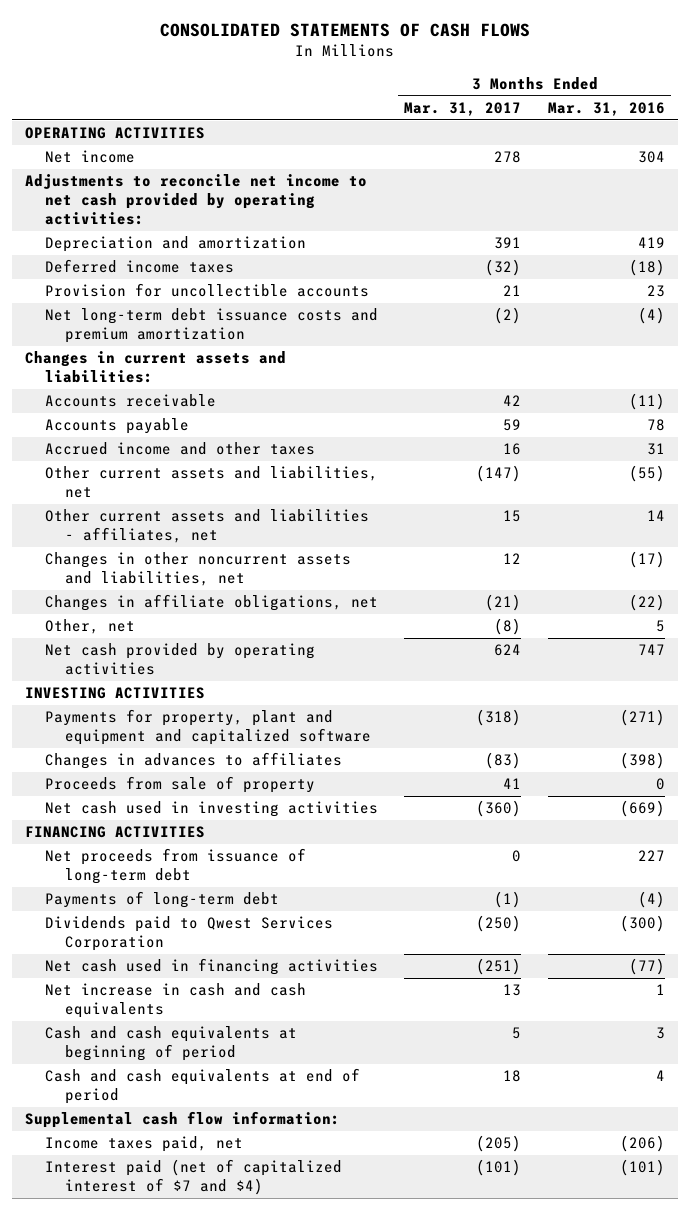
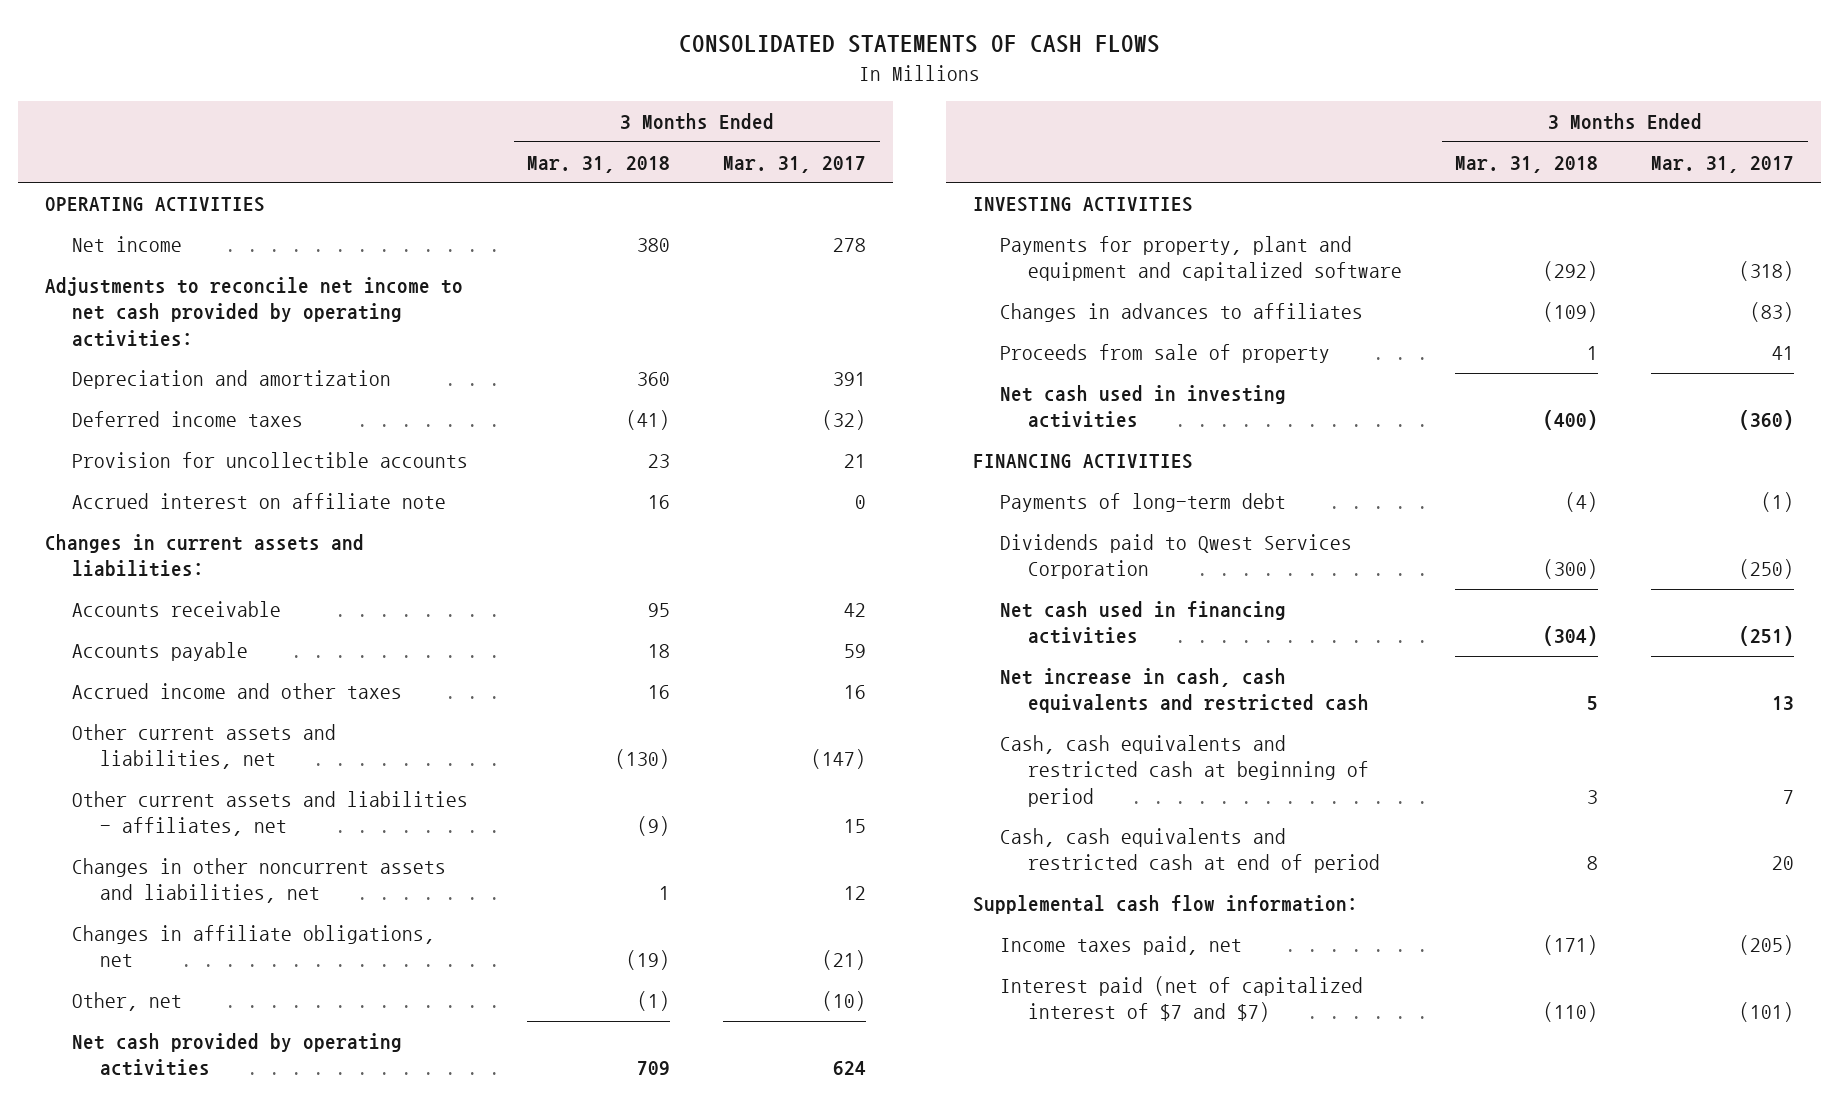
[547,102,665,117] Mar. 31, 2016 -> none
none -> [526,155,670,173] Mar. 31, 2018
[45,308,379,344] Net long-term debt issuance costs and premium amortization -> none
none -> [72,493,447,510] Accrued interest on affiliate note
[494,618,522,636] (8) -> [822,991,867,1012] (10)
[45,848,307,885] Net proceeds from issuance of long-term debt -> none
[45,983,307,1019] Net increase in cash and cash equivalents -> [1000,668,1369,714] Net increase in cash, cash equivalents and restricted cash
[45,1026,298,1062] Cash and cash equivalents at beginning of period -> [1000,735,1369,807] Cash, cash equivalents and restricted cash at beginning of period
[512,1027,522,1040] 5 -> [1783,789,1795,804] 7
[45,1068,361,1105] Cash and cash equivalents at end of period -> [1000,828,1380,874] Cash, cash equivalents and restricted cash at end of period
[503,1070,522,1083] 18 -> [1772,856,1795,871] 20
[45,1159,343,1196] Interest paid (net of capitalized interest of $7 and $4) -> [1000,976,1364,1023] Interest paid (net of capitalized interest of $7 and $7)

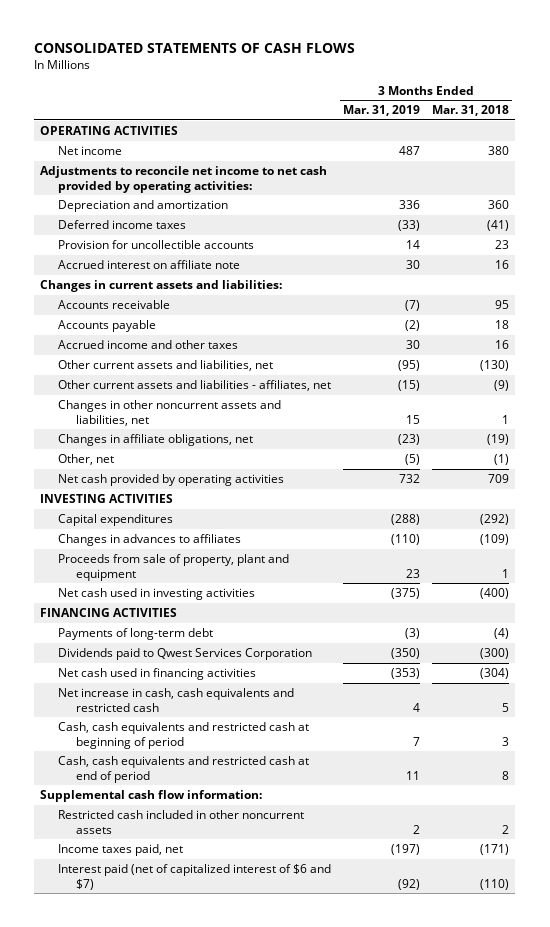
[723,155,867,173] Mar. 31, 2017 -> none
none -> [343,105,421,117] Mar. 31, 2019
[1000,236,1402,282] Payments for property, plant and equipment and capitalized software -> [58,513,174,526] Capital expenditures
[1000,344,1331,364] Proceeds from sale of property -> [58,553,290,581] Proceeds from sale of property, plant and equipment
none -> [58,809,305,834] Restricted cash included in other noncurrent assets
[1000,976,1364,1023] Interest paid (net of capitalized interest of $7 and $7) -> [58,863,332,890] Interest paid (net of capitalized interest of $6 and $7)

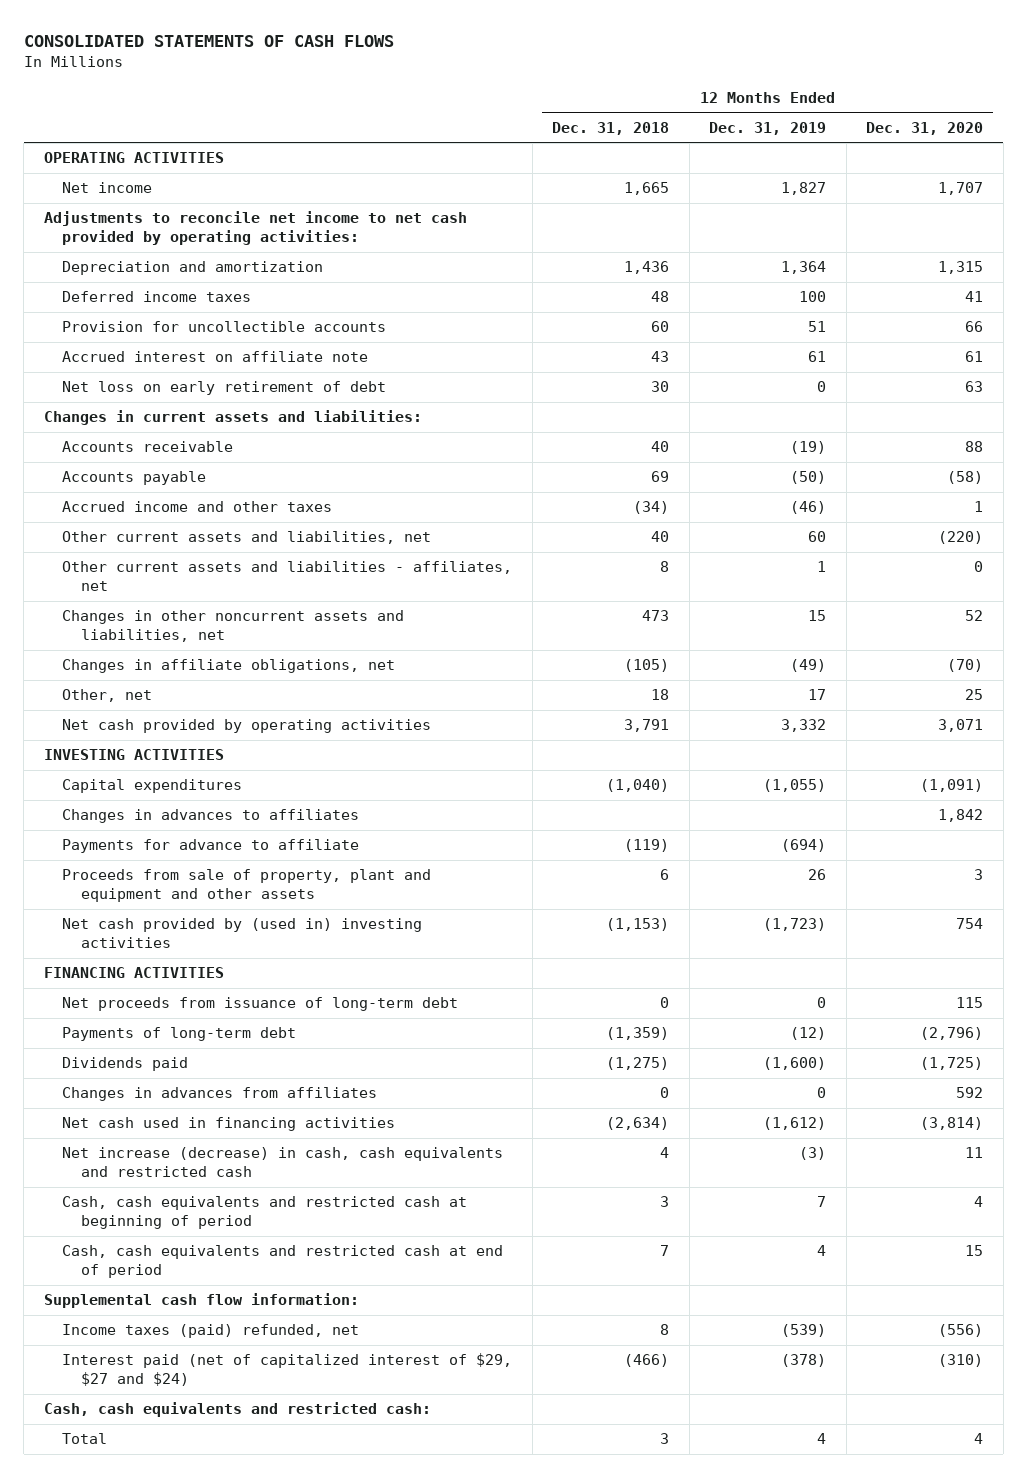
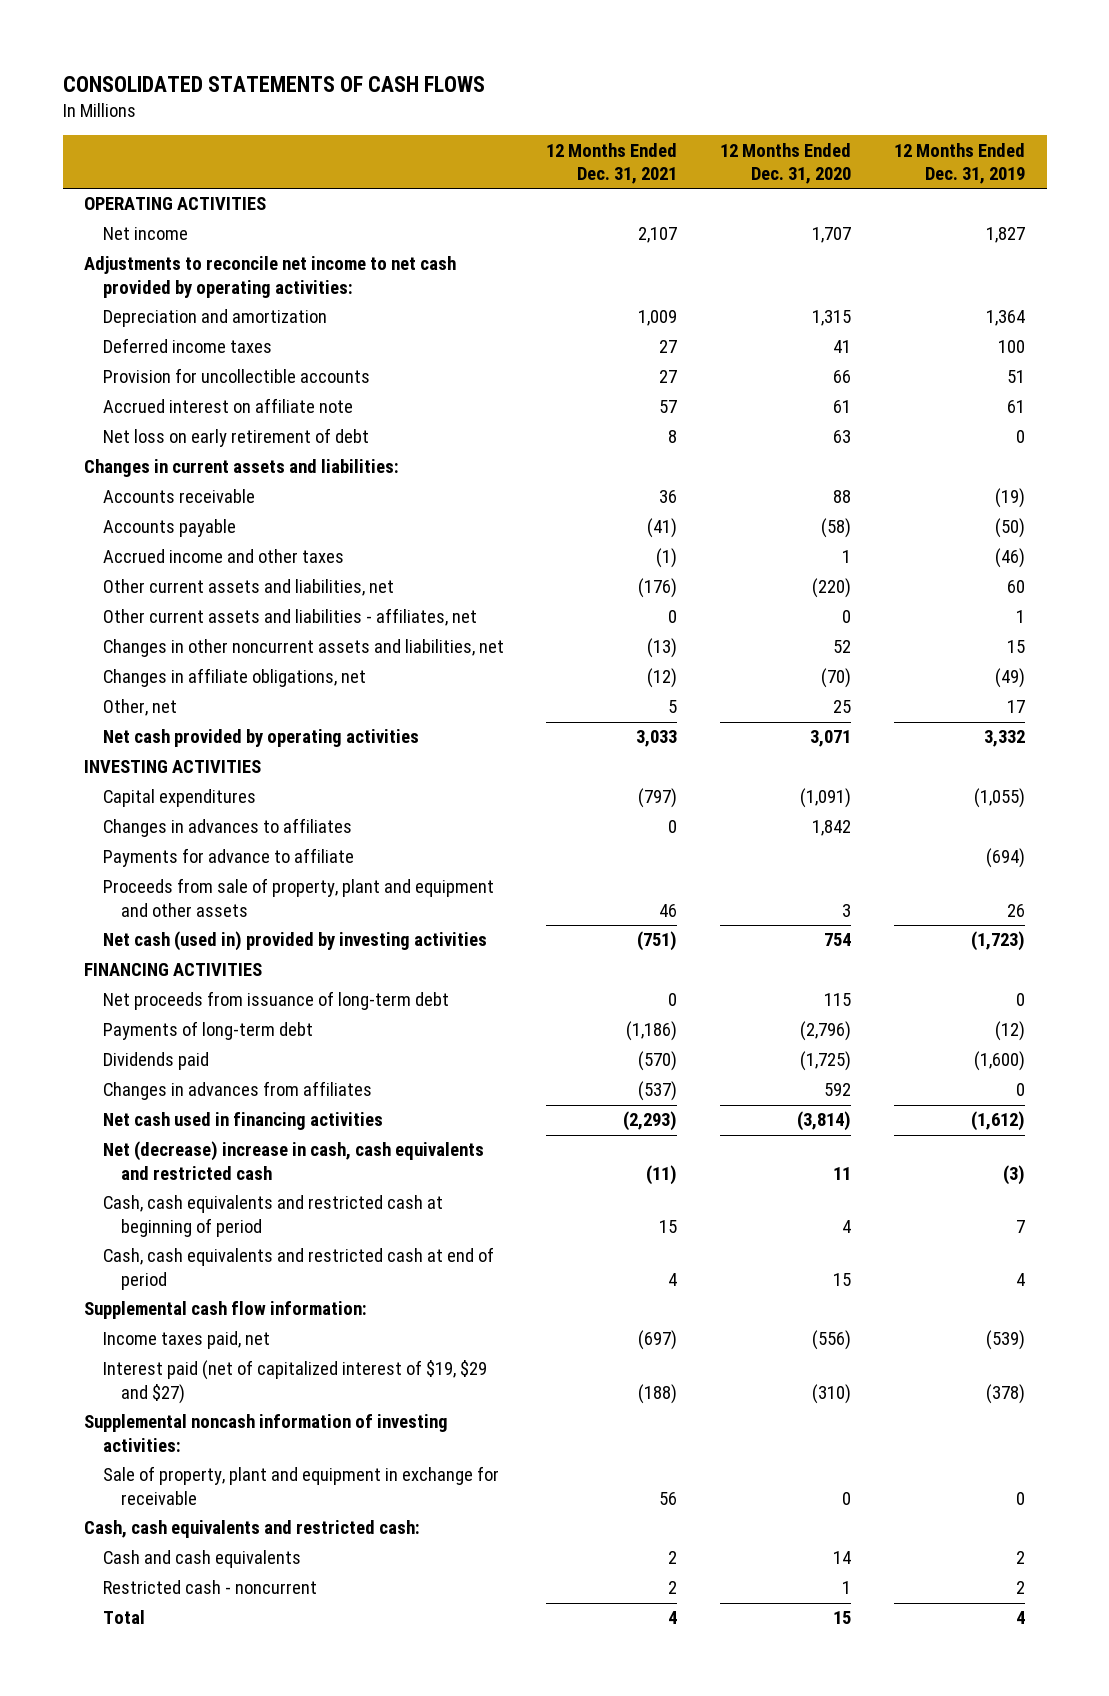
[552,121,670,135] Dec. 31, 2018 -> none
none -> [546,142,678,185] 12 Months Ended Dec. 31, 2021
[62,918,423,949] Net cash provided by (used in) investing activities -> [102,931,487,952] Net cash (used in) provided by investing activities
[62,1147,504,1178] Net increase (decrease) in cash, cash equivalents and restricted cash -> [102,1141,484,1181] Net (decrease) increase in cash, cash equivalents and restricted cash
[62,1324,360,1339] Income taxes (paid) refunded, net -> [102,1331,270,1350] Income taxes paid, net
[62,1353,513,1387] Interest paid (net of capitalized interest of $29, $27 and $24) -> [102,1360,487,1405] Interest paid (net of capitalized interest of $19, $29 and $27)
none -> [84,1414,449,1453] Supplemental noncash information of investing activities:
none -> [102,1466,499,1506] Sale of property, plant and equipment in exchange for receivable
none -> [102,1550,301,1569] Cash and cash equivalents
none -> [102,1580,317,1595] Restricted cash - noncurrent
[974,1433,984,1445] 4 -> [833,1611,852,1625] 15

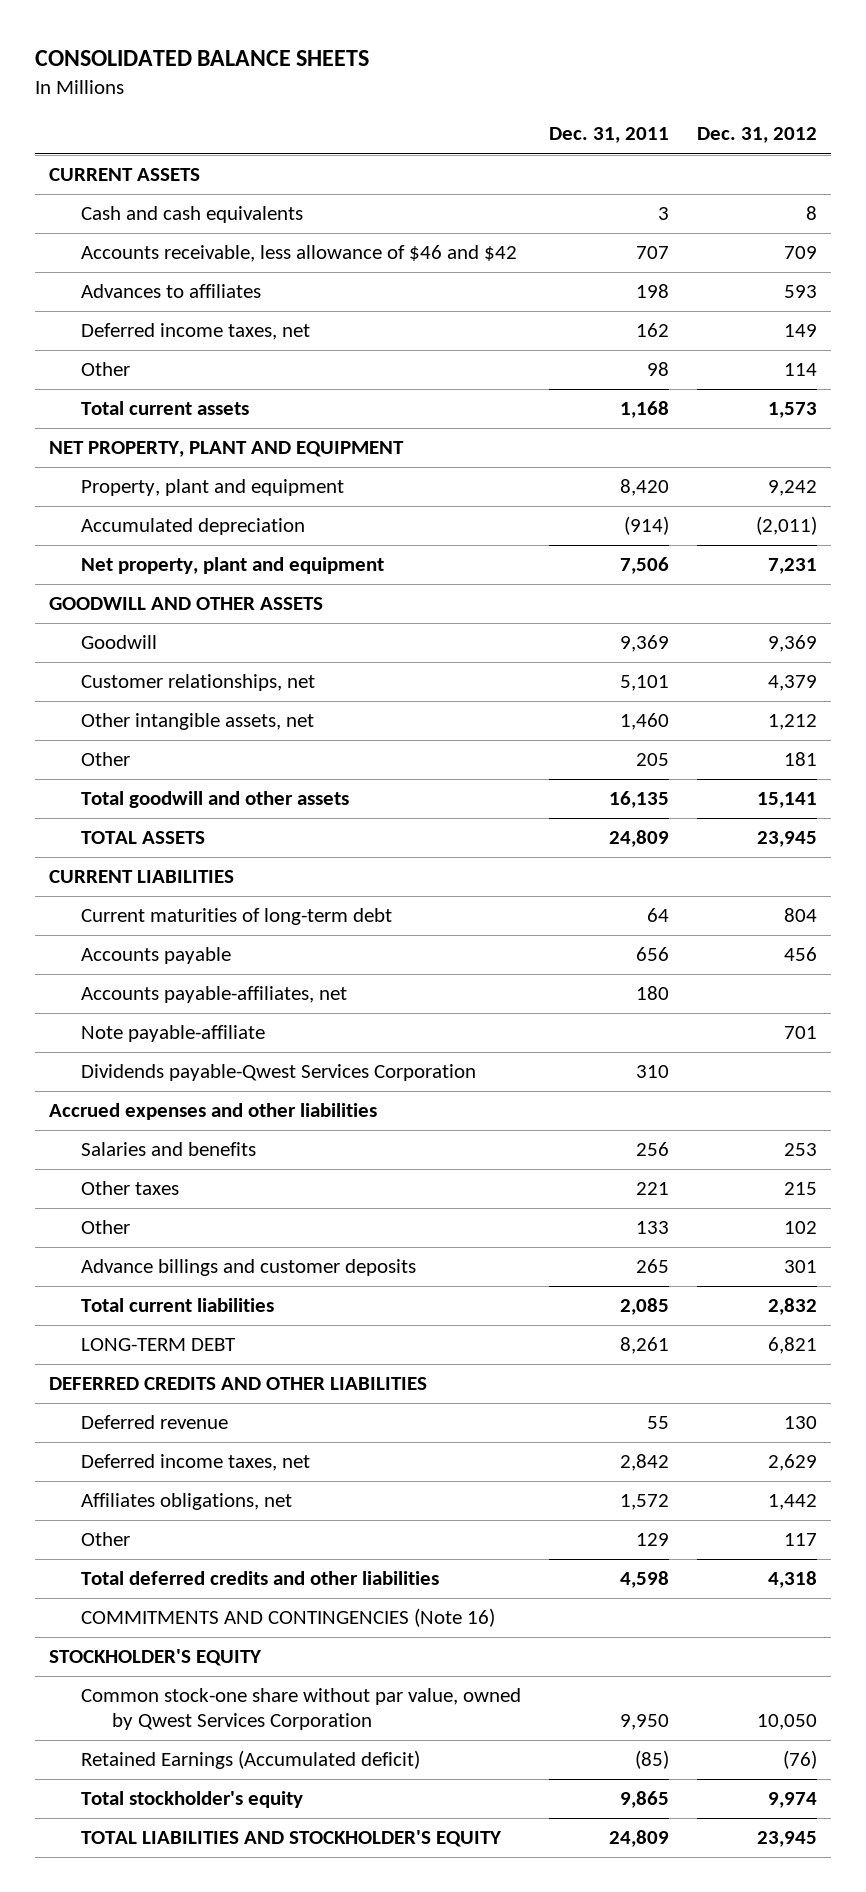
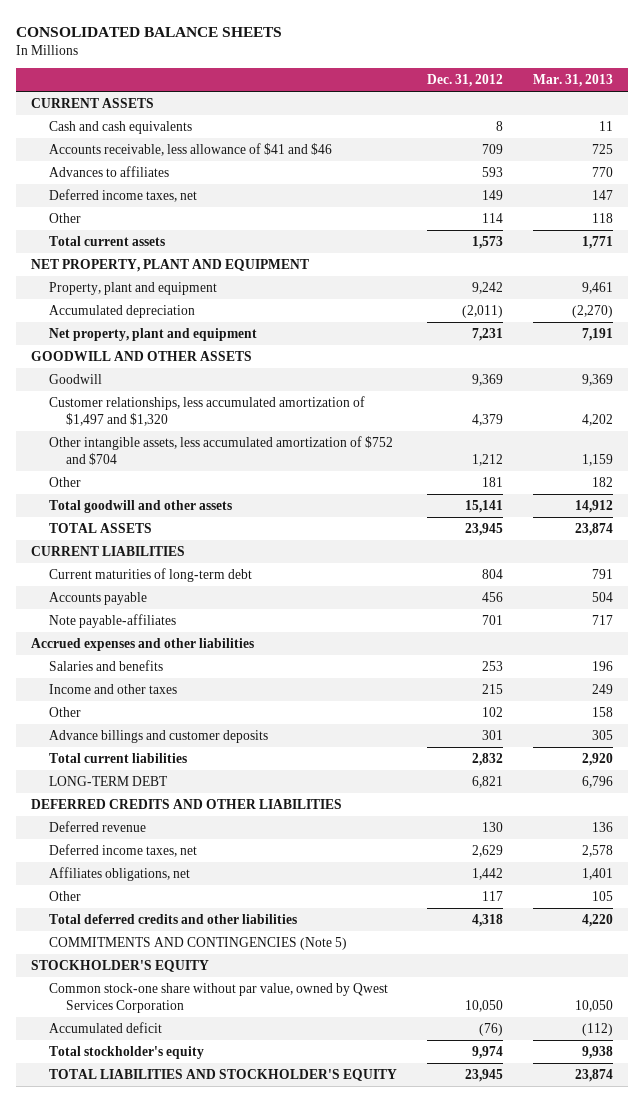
[548,127,669,144] Dec. 31, 2011 -> none
none -> [532,74,613,88] Mar. 31, 2013
[80,245,517,263] Accounts receivable, less allowance of $46 and $42 -> [48,142,332,156] Accounts receivable, less allowance of $41 and $46
[80,674,315,692] Customer relationships, net -> [48,395,365,426] Customer relationships, less accumulated amortization of $1,497 and $1,320
[80,713,314,731] Other intangible assets, net -> [48,435,393,465] Other intangible assets, less accumulated amortization of $752 and $704
[80,986,347,1004] Accounts payable-affiliates, net -> none
[80,1064,476,1082] Dividends payable-Qwest Services Corporation -> none
[80,1025,265,1043] Note payable-affiliate -> [48,613,176,628] Note payable-affiliates
[80,1181,179,1196] Other taxes -> [48,683,177,694] Income and other taxes
[80,1608,495,1628] COMMITMENTS AND CONTINGENCIES (Note 16) -> [48,936,347,950] COMMITMENTS AND CONTINGENCIES (Note 5)
[80,1750,420,1770] Retained Earnings (Accumulated deficit) -> [48,1021,162,1033] Accumulated deficit

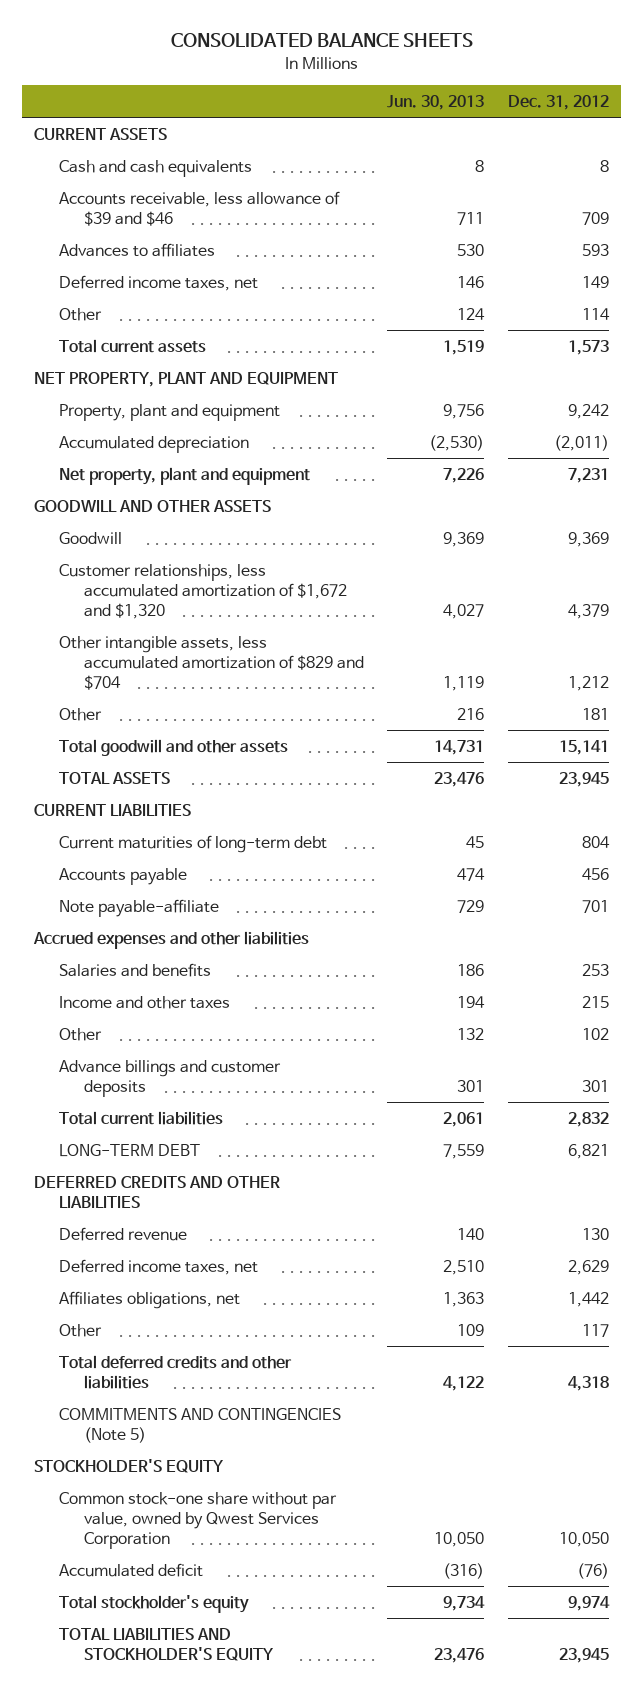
[532,74,613,88] Mar. 31, 2013 -> none
none -> [387,94,485,110] Jun. 30, 2013
[48,142,332,156] Accounts receivable, less allowance of $41 and $46 -> [58,190,340,226] Accounts receivable, less allowance of $39 and $46
[48,395,365,426] Customer relationships, less accumulated amortization of $1,497 and $1,320 -> [58,563,347,619] Customer relationships, less accumulated amortization of $1,672 and $1,320
[48,435,393,465] Other intangible assets, less accumulated amortization of $752 and $704 -> [58,635,364,690] Other intangible assets, less accumulated amortization of $829 and $704
[48,613,176,628] Note payable-affiliates -> [58,898,219,917] Note payable-affiliate

